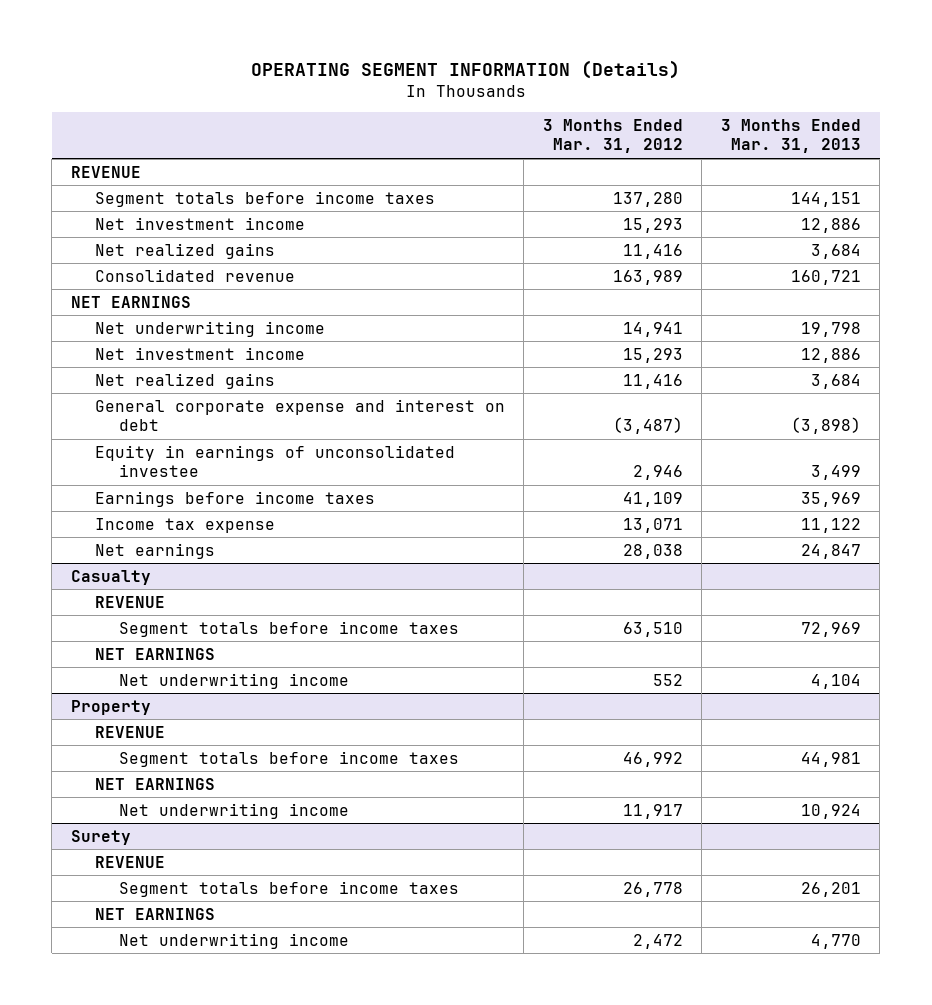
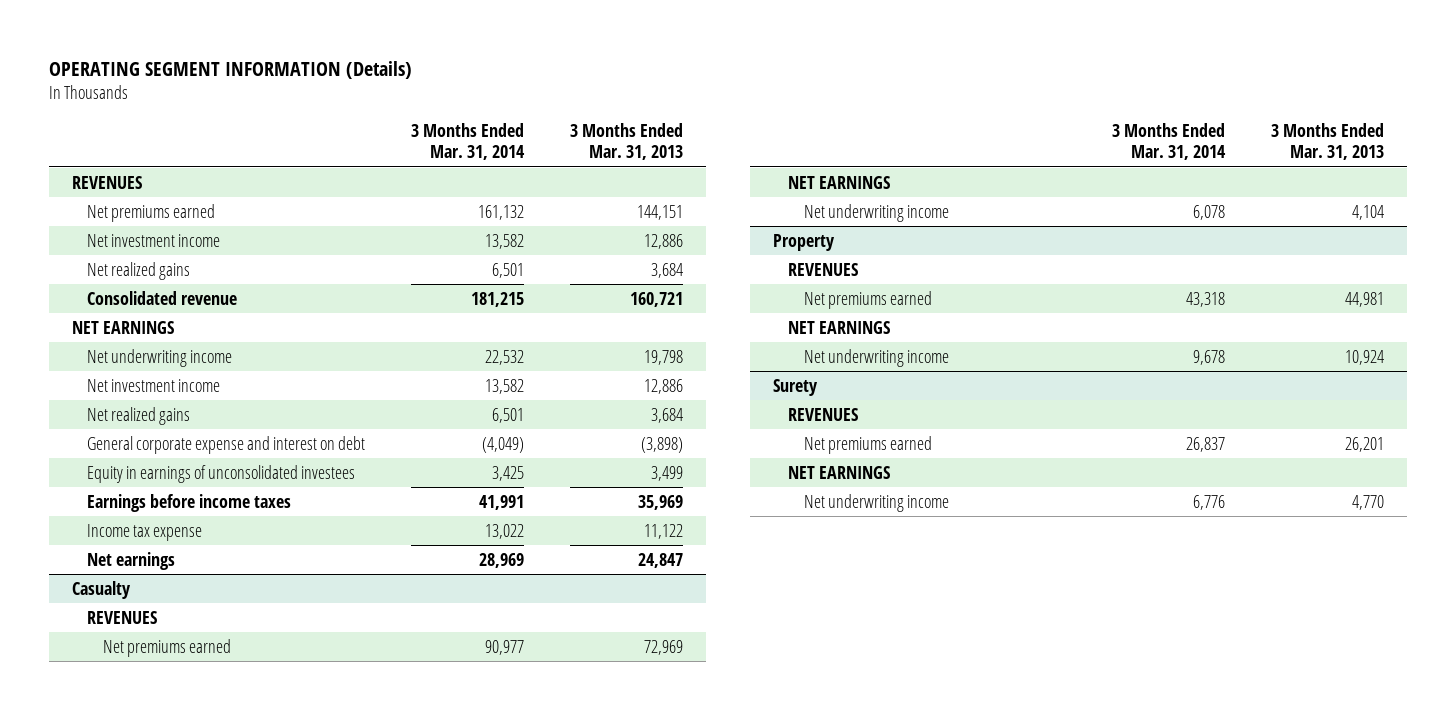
[542,118,683,154] 3 Months Ended Mar. 31, 2012 -> none
none -> [411,123,526,161] 3 Months Ended Mar. 31, 2014
[70,165,141,178] REVENUE -> [71,175,142,189] REVENUES
[94,190,435,207] Segment totals before income taxes -> [87,203,216,222] Net premiums earned
[94,444,455,478] Equity in earnings of unconsolidated investee -> [87,464,356,483] Equity in earnings of unconsolidated investees
[94,595,165,608] REVENUE -> [87,610,158,624] REVENUES
[118,620,459,637] Segment totals before income taxes -> [103,638,232,657] Net premiums earned
[94,725,165,738] REVENUE -> [788,262,859,276] REVENUES
[118,750,459,767] Segment totals before income taxes -> [804,290,933,309] Net premiums earned
[94,855,165,868] REVENUE -> [788,407,859,421] REVENUES
[118,880,459,897] Segment totals before income taxes -> [804,435,933,454] Net premiums earned

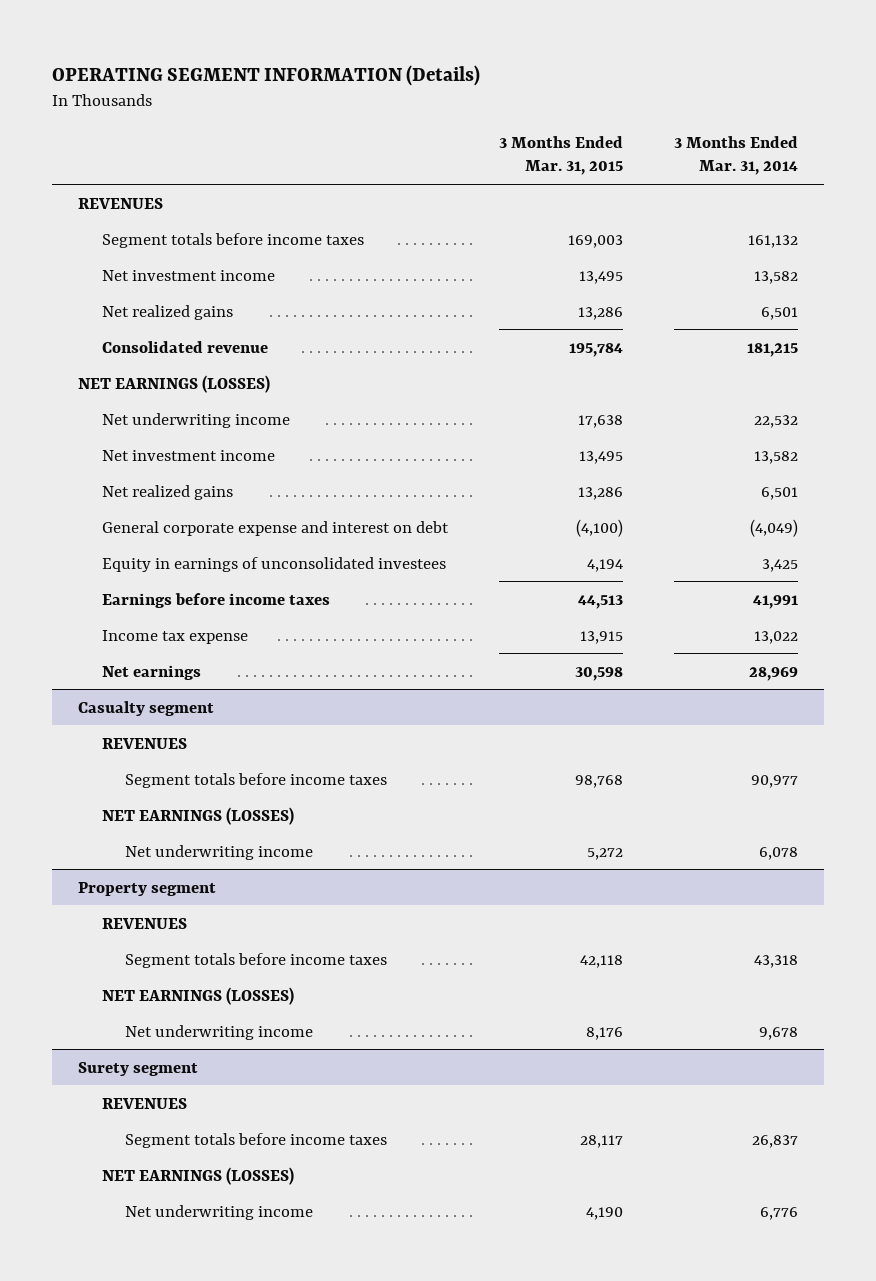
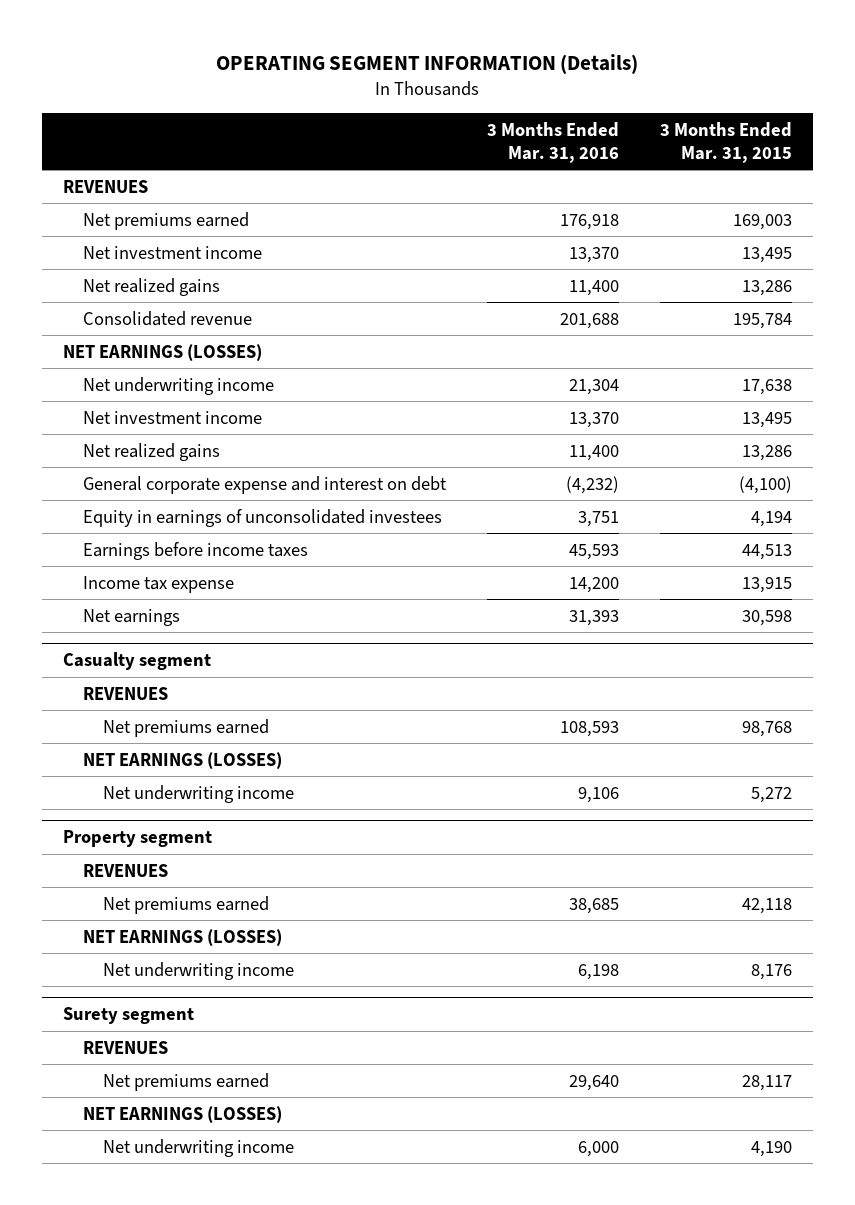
[674,136,799,176] 3 Months Ended Mar. 31, 2014 -> none
none -> [486,122,619,163] 3 Months Ended Mar. 31, 2016
[101,232,364,248] Segment totals before income taxes -> [82,211,249,230] Net premiums earned
[125,772,388,788] Segment totals before income taxes -> [102,718,269,737] Net premiums earned
[125,952,388,968] Segment totals before income taxes -> [102,895,269,914] Net premiums earned
[125,1132,388,1148] Segment totals before income taxes -> [102,1072,269,1091] Net premiums earned

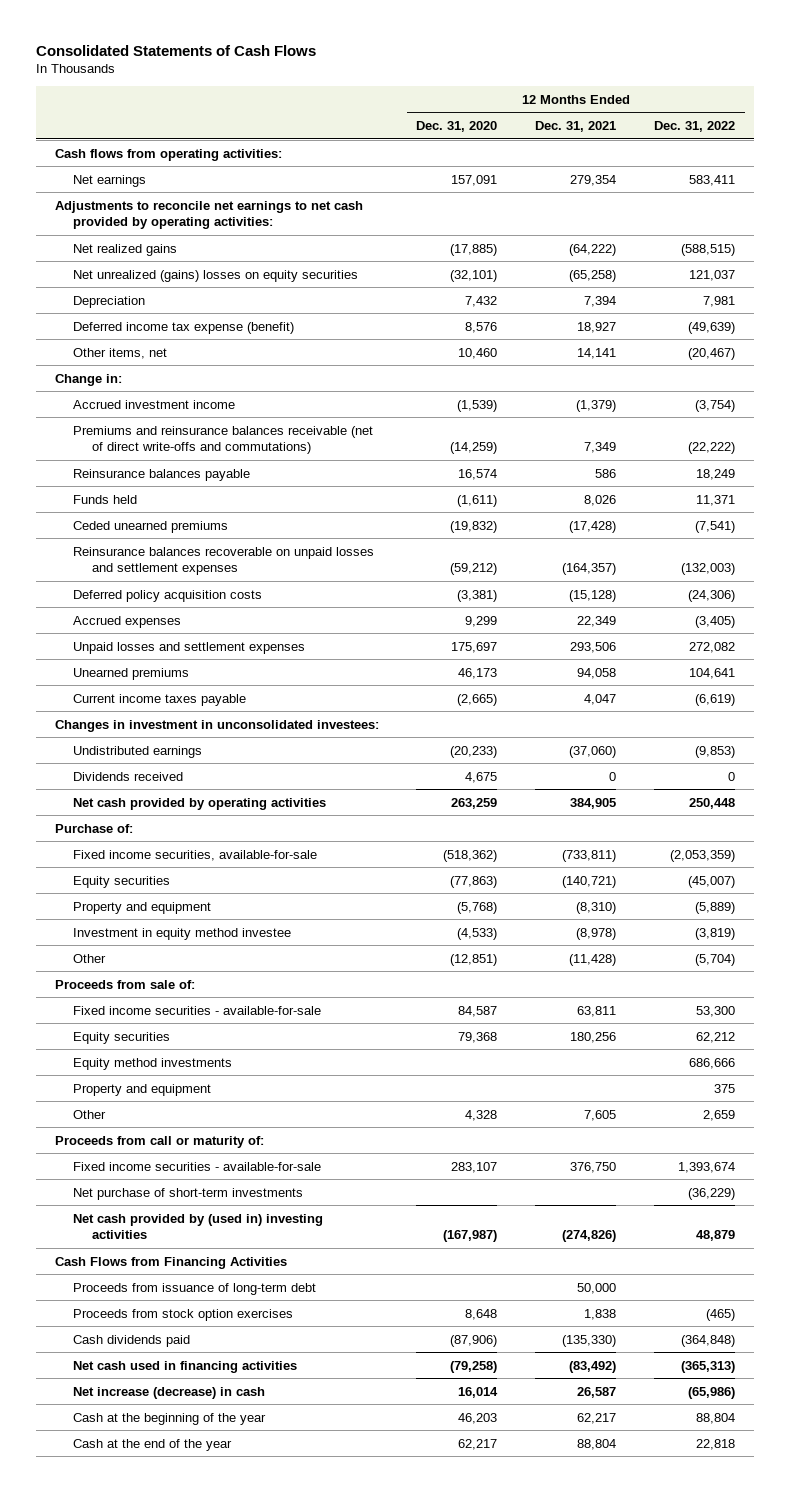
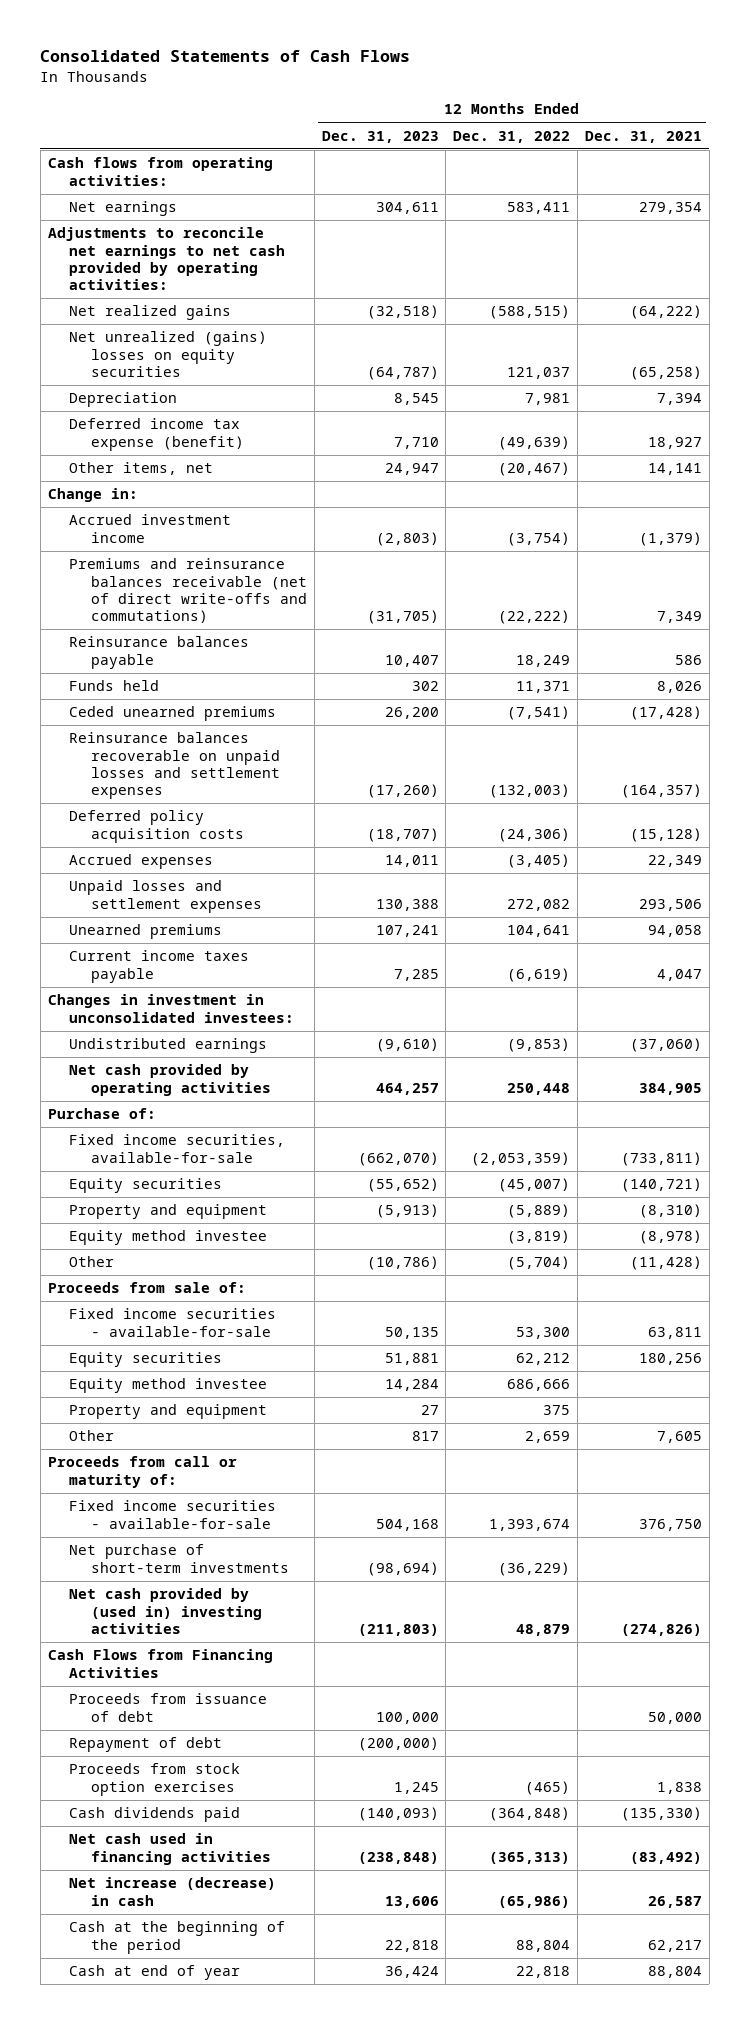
[416,121,498,133] Dec. 31, 2020 -> none
none -> [321,130,439,143] Dec. 31, 2023
[73,771,184,781] Dividends received -> none
[73,927,292,940] Investment in equity method investee -> [69,1230,268,1246] Equity method investee
[73,1057,233,1070] Equity method investments -> [69,1378,268,1394] Equity method investee
[73,1282,317,1295] Proceeds from issuance of long-term debt -> [69,1693,268,1722] Proceeds from issuance of debt
none -> [69,1737,223,1753] Repayment of debt
[73,1412,267,1425] Cash at the beginning of the year -> [69,1921,286,1954] Cash at the beginning of the period
[73,1438,233,1451] Cash at the end of the year -> [69,1965,241,1981] Cash at end of year

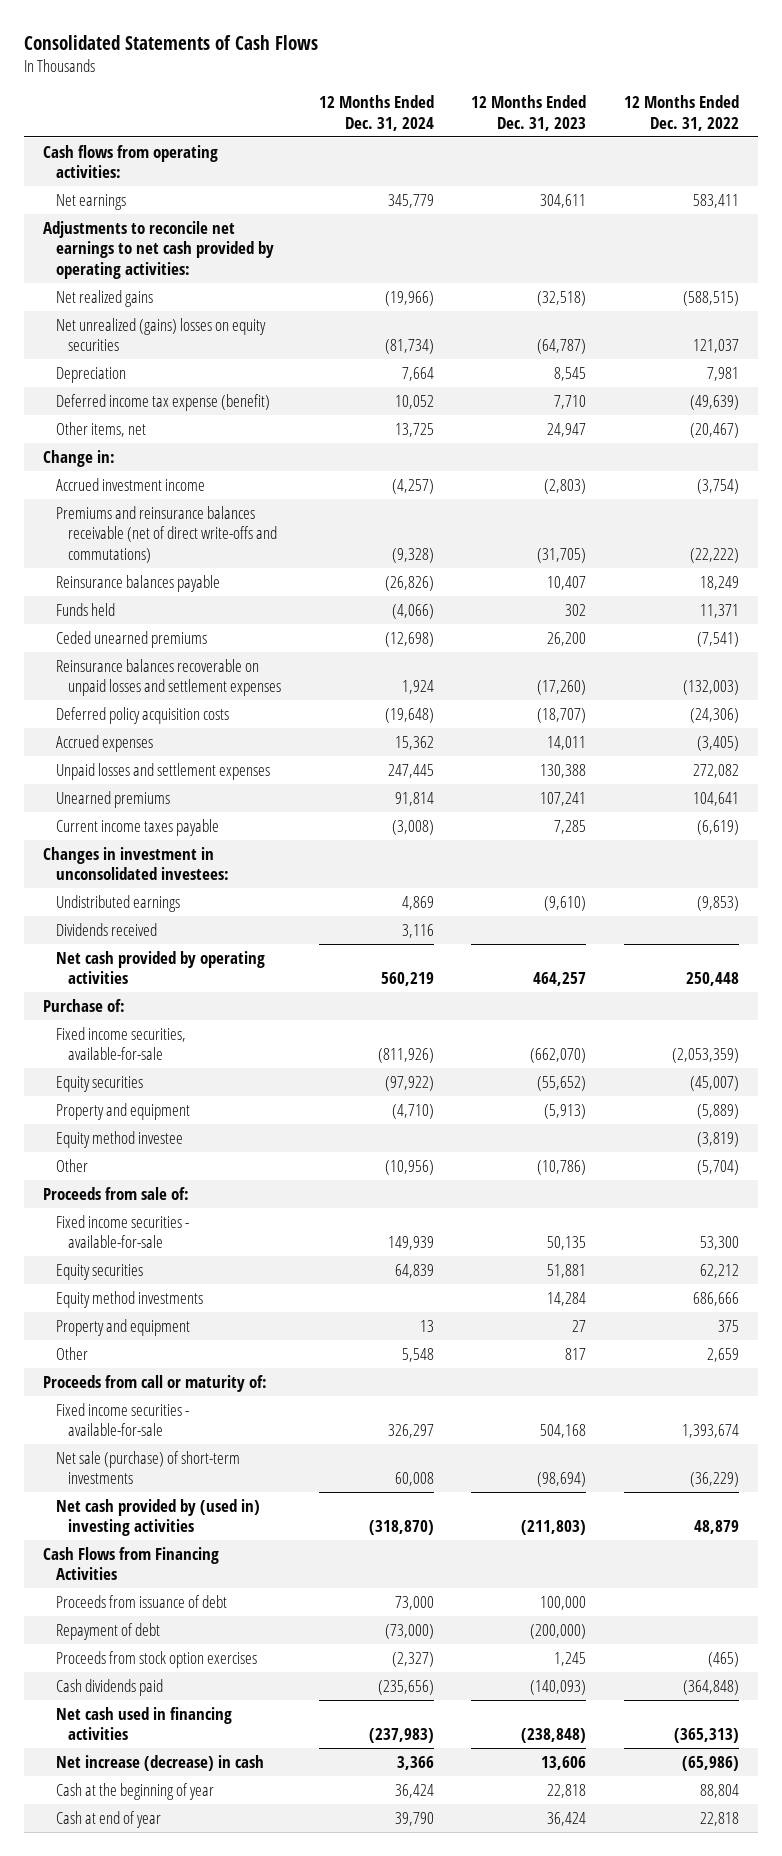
[585,130,703,143] Dec. 31, 2021 -> none
none -> [318,95,434,131] 12 Months Ended Dec. 31, 2024
none -> [55,922,157,936] Dividends received
[69,1378,268,1394] Equity method investee -> [55,1290,203,1308] Equity method investments
[69,1544,289,1573] Net purchase of short-term investments -> [55,1450,240,1485] Net sale (purchase) of short-term investments
[69,1921,286,1954] Cash at the beginning of the period -> [55,1782,214,1800] Cash at the beginning of year

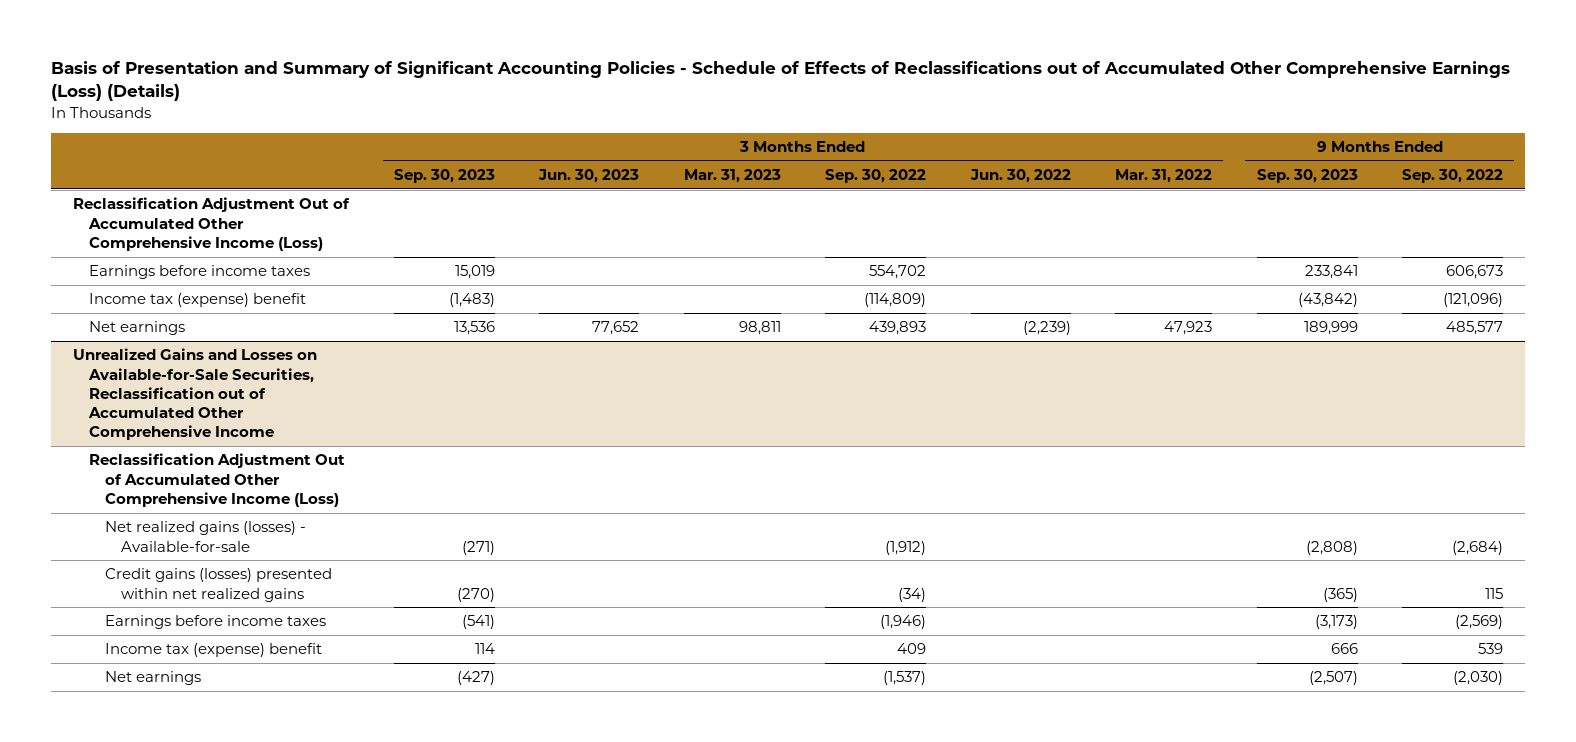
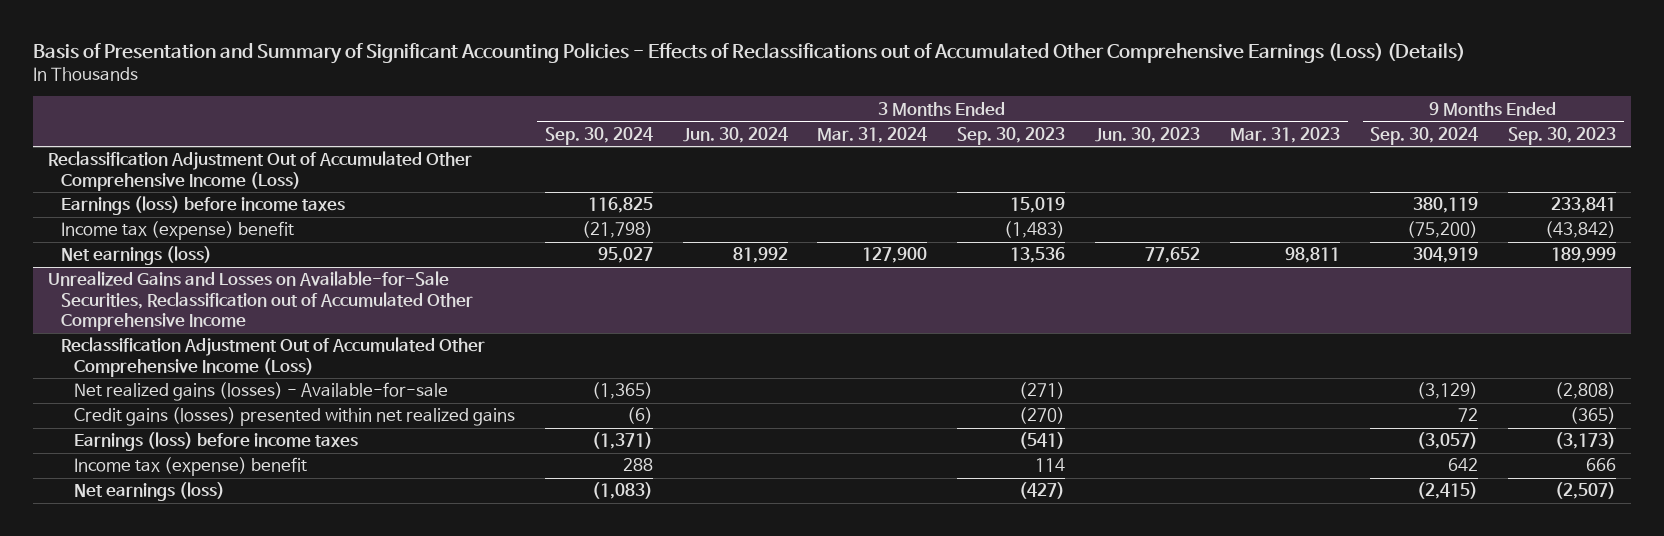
[50,61,1510,102] Basis of Presentation and Summary of Significant Accounting Policies - Schedule of Effects of Reclassifications out of Accumulated Other Comprehensive Earnings (Loss) (Details) -> [32,43,1465,65] Basis of Presentation and Summary of Significant Accounting Policies - Effects of Reclassifications out of Accumulated Other Comprehensive Earnings (Loss) (Details)
[825,168,927,183] Sep. 30, 2022 -> none
[969,168,1071,183] Jun. 30, 2022 -> none
[1115,168,1213,183] Mar. 31, 2022 -> none
[1402,168,1504,183] Sep. 30, 2022 -> none
none -> [544,126,653,145] Sep. 30, 2024
none -> [682,126,788,143] Jun. 30, 2024
none -> [817,126,928,143] Mar. 31, 2024
none -> [1370,126,1479,145] Sep. 30, 2024
[89,265,311,280] Earnings before income taxes -> [60,196,345,216] Earnings (loss) before income taxes
[89,321,186,336] Net earnings -> [60,246,212,266] Net earnings (loss)
[105,615,327,630] Earnings before income taxes -> [73,432,358,452] Earnings (loss) before income taxes
[105,671,202,686] Net earnings -> [73,482,225,502] Net earnings (loss)

